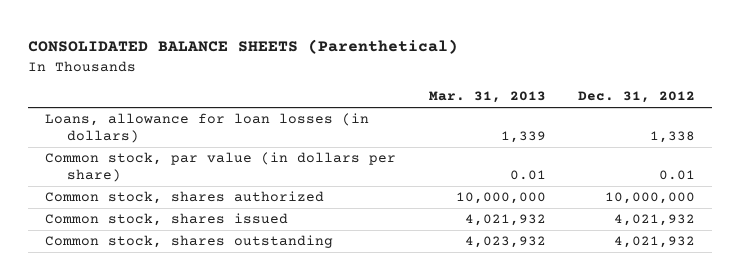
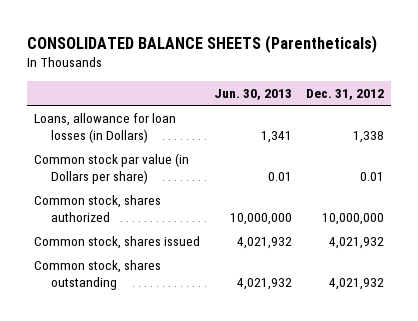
[28,38,459,54] CONSOLIDATED BALANCE SHEETS (Parenthetical) -> [27,34,378,53] CONSOLIDATED BALANCE SHEETS (Parentheticals)
[428,91,546,104] Mar. 31, 2013 -> none
none -> [214,89,293,101] Jun. 30, 2013
[44,113,369,144] Loans, allowance for loan losses (in dollars) -> [34,113,177,144] Loans, allowance for loan losses (in Dollars)
[44,152,396,183] Common stock, par value (in dollars per share) -> [34,153,190,185] Common stock par value (in Dollars per share)

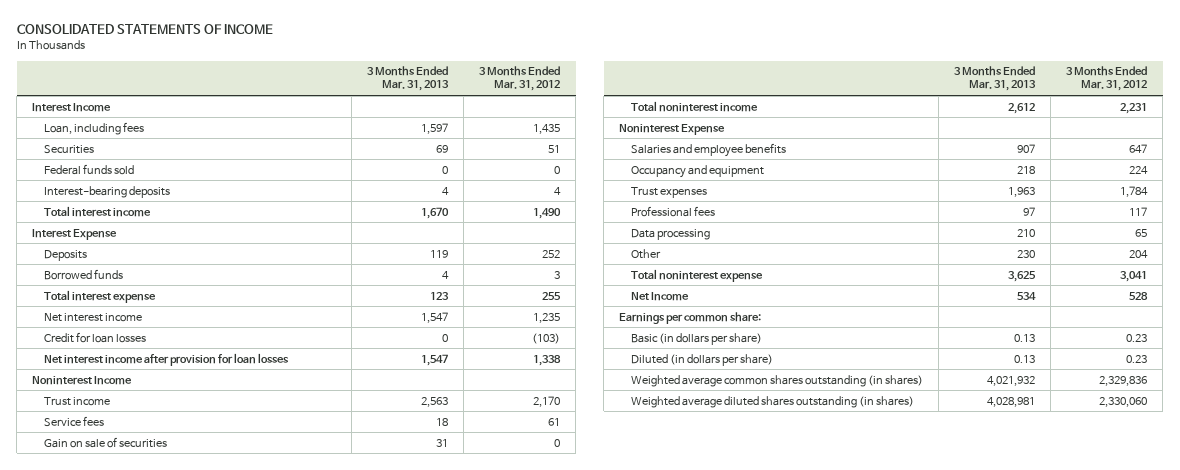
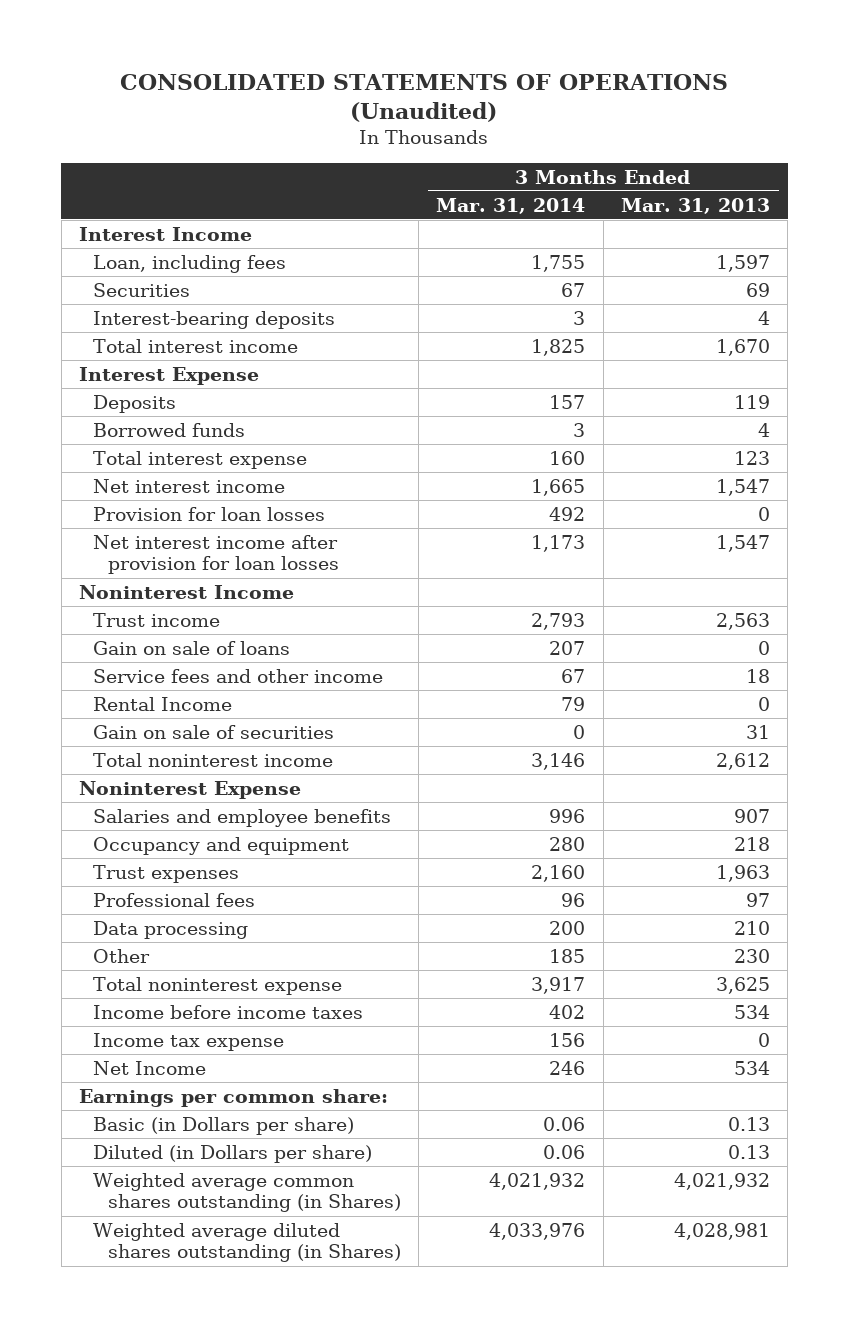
[16,24,273,35] CONSOLIDATED STATEMENTS OF INCOME -> [120,74,729,123] CONSOLIDATED STATEMENTS OF OPERATIONS (Unaudited)
[479,66,561,92] 3 Months Ended Mar. 31, 2012 -> none
none -> [436,197,586,214] Mar. 31, 2014
[43,163,134,175] Federal funds sold -> none
[43,331,146,343] Credit for loan losses -> [93,506,326,521] Provision for loan losses
none -> [93,640,291,655] Gain on sale of loans
[43,415,104,427] Service fees -> [93,668,384,683] Service fees and other income
none -> [93,696,233,711] Rental Income
none -> [93,1004,364,1019] Income before income taxes
none -> [93,1032,285,1051] Income tax expense
[630,332,762,345] Basic (in dollars per share) -> [93,1116,355,1135] Basic (in Dollars per share)
[630,353,773,366] Diluted (in dollars per share) -> [93,1144,373,1163] Diluted (in Dollars per share)
[630,374,923,387] Weighted average common shares outstanding (in shares) -> [93,1172,401,1213] Weighted average common shares outstanding (in Shares)
[630,395,914,408] Weighted average diluted shares outstanding (in shares) -> [93,1222,401,1263] Weighted average diluted shares outstanding (in Shares)

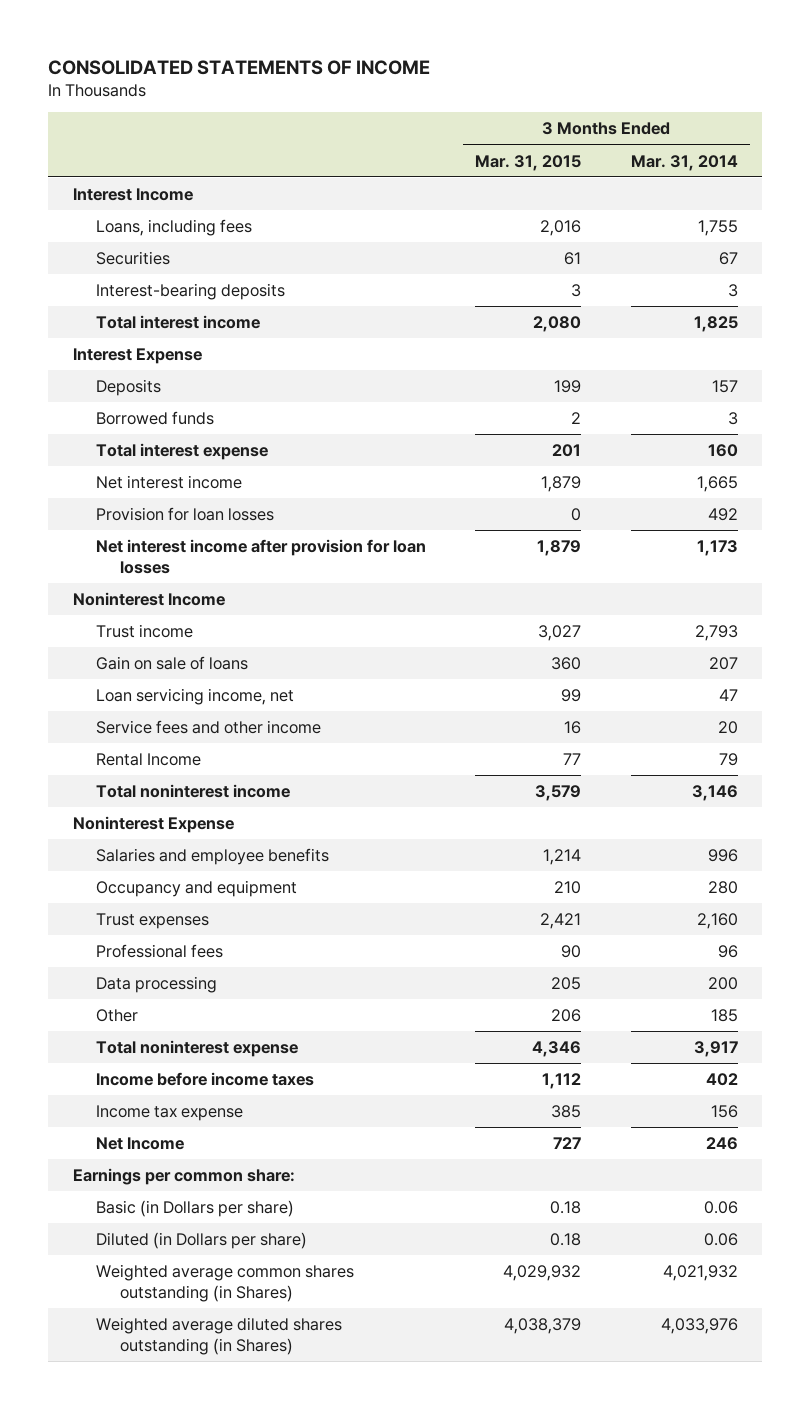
[120,74,729,123] CONSOLIDATED STATEMENTS OF OPERATIONS (Unaudited) -> [48,59,431,75] CONSOLIDATED STATEMENTS OF INCOME
[620,197,770,214] Mar. 31, 2013 -> none
none -> [475,154,582,171] Mar. 31, 2015
[93,254,287,273] Loan, including fees -> [96,218,253,236] Loans, including fees
none -> [96,687,295,705] Loan servicing income, net
[561,668,586,683] 67 -> [717,720,738,734] 20
[93,724,335,739] Gain on sale of securities -> none

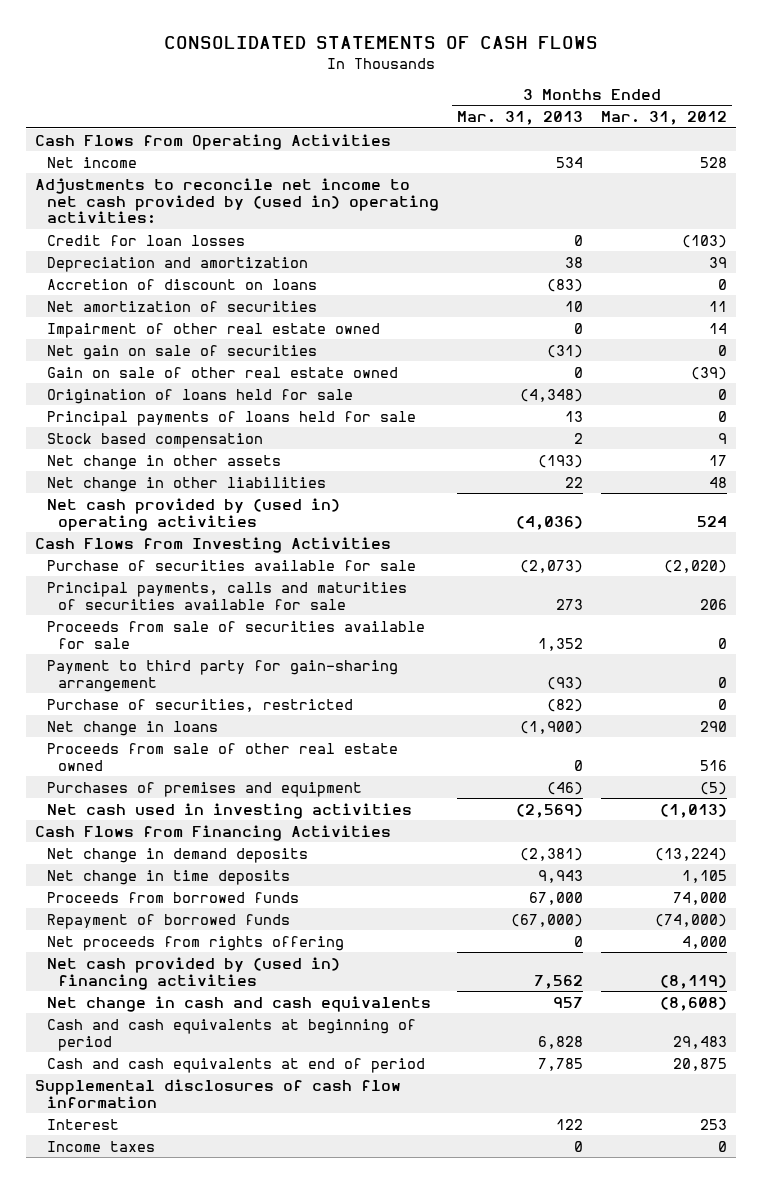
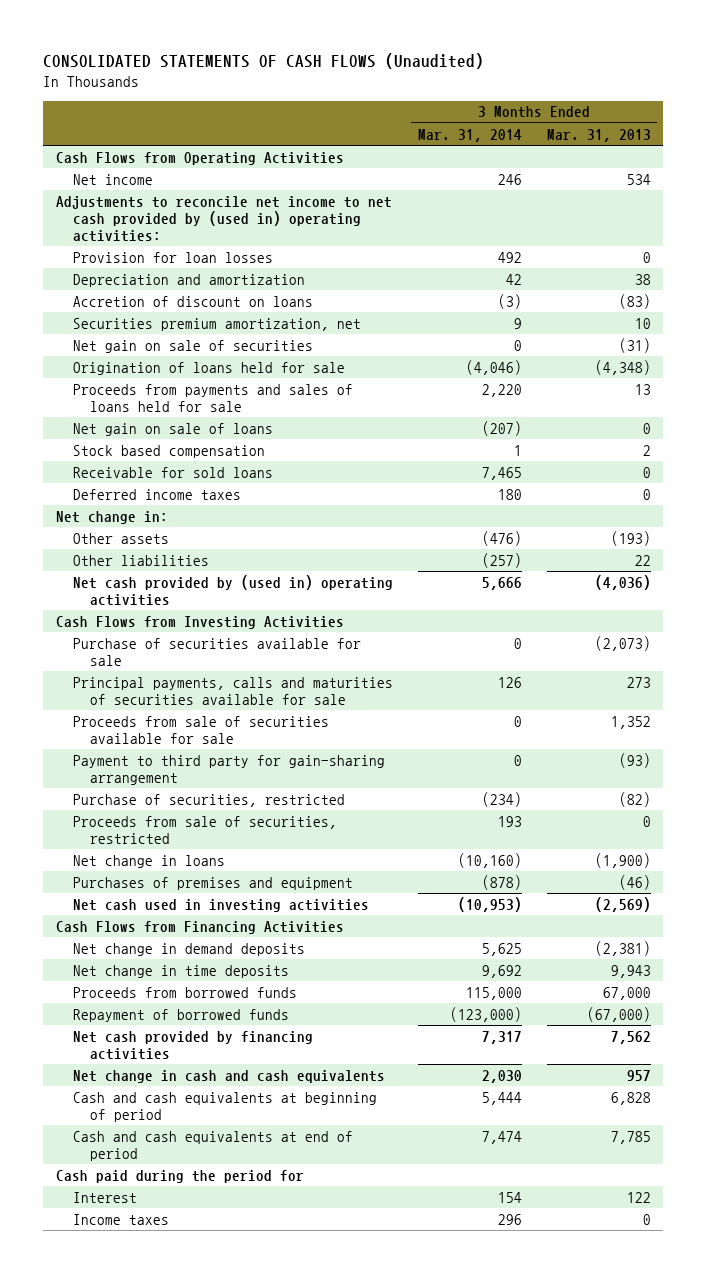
[164,35,599,49] CONSOLIDATED STATEMENTS OF CASH FLOWS -> [43,53,485,70] CONSOLIDATED STATEMENTS OF CASH FLOWS (Unaudited)
[600,111,727,126] Mar. 31, 2012 -> none
none -> [417,128,522,142] Mar. 31, 2014
[46,234,245,246] Credit for loan losses -> [72,251,273,263] Provision for loan losses
[46,322,380,338] Impairment of other real estate owned -> none
[46,300,317,312] Net amortization of securities -> [72,317,361,331] Securities premium amortization, net
[46,366,398,378] Gain on sale of other real estate owned -> none
[46,410,416,426] Principal payments of loans held for sale -> [72,383,353,412] Proceeds from payments and sales of loans held for sale
none -> [72,422,273,436] Net gain on sale of loans
none -> [72,466,273,478] Receivable for sold loans
none -> [72,488,241,500] Deferred income taxes
none -> [55,510,168,524] Net change in:
[46,454,281,470] Net change in other assets -> [72,532,169,544] Other assets
[46,476,326,492] Net change in other liabilities -> [72,554,209,566] Other liabilities
none -> [72,815,337,844] Proceeds from sale of securities, restricted
[46,742,398,771] Proceeds from sale of other real estate owned -> none
[46,935,344,951] Net proceeds from rights offering -> none
[46,956,340,990] Net cash provided by (used in) financing activities -> [72,1030,313,1060] Net cash provided by financing activities
[35,1078,402,1108] Supplemental disclosures of cash flow information -> none
none -> [55,1169,304,1183] Cash paid during the period for

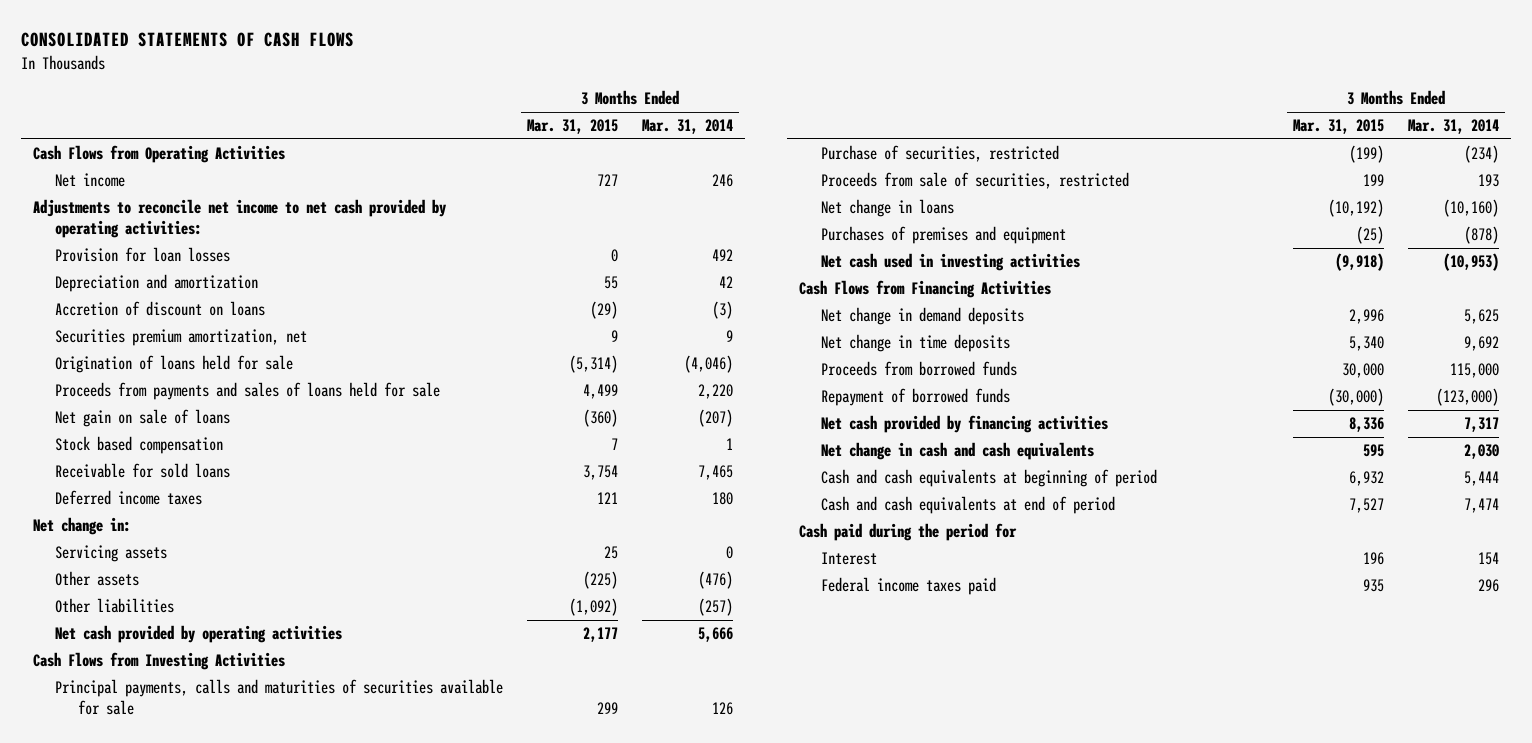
[43,53,485,70] CONSOLIDATED STATEMENTS OF CASH FLOWS (Unaudited) -> [20,32,354,48] CONSOLIDATED STATEMENTS OF CASH FLOWS
[546,128,651,142] Mar. 31, 2013 -> none
none -> [527,119,619,135] Mar. 31, 2015
[55,195,392,242] Adjustments to reconcile net income to net cash provided by (used in) operating activities: -> [32,199,446,239] Adjustments to reconcile net income to net cash provided by operating activities:
[72,339,313,353] Net gain on sale of securities -> none
none -> [55,545,168,563] Servicing assets
[72,574,393,606] Net cash provided by (used in) operating activities -> [55,625,343,644] Net cash provided by operating activities
[72,637,361,666] Purchase of securities available for sale -> none
[72,715,329,744] Proceeds from sale of securities available for sale -> none
[72,754,385,785] Payment to third party for gain-sharing arrangement -> none
[72,1213,169,1225] Income taxes -> [821,577,997,596] Federal income taxes paid

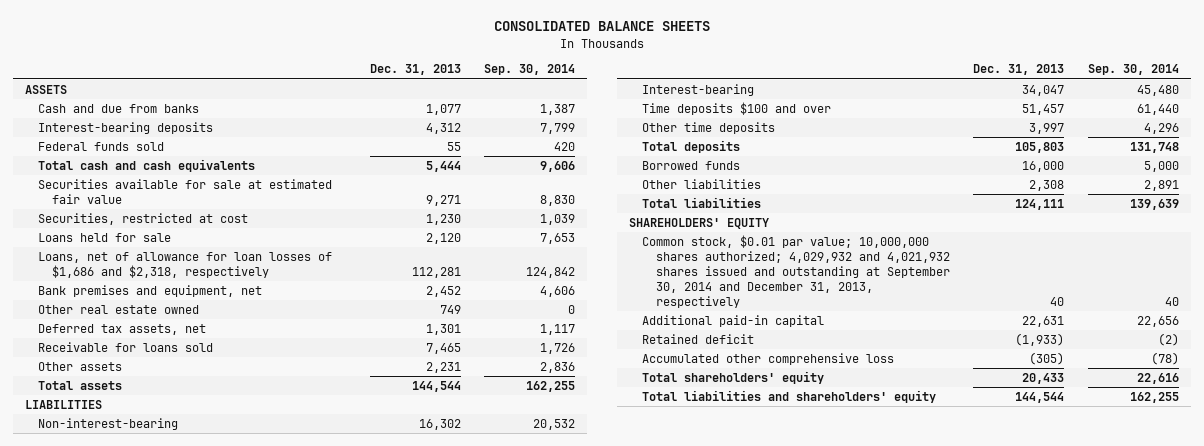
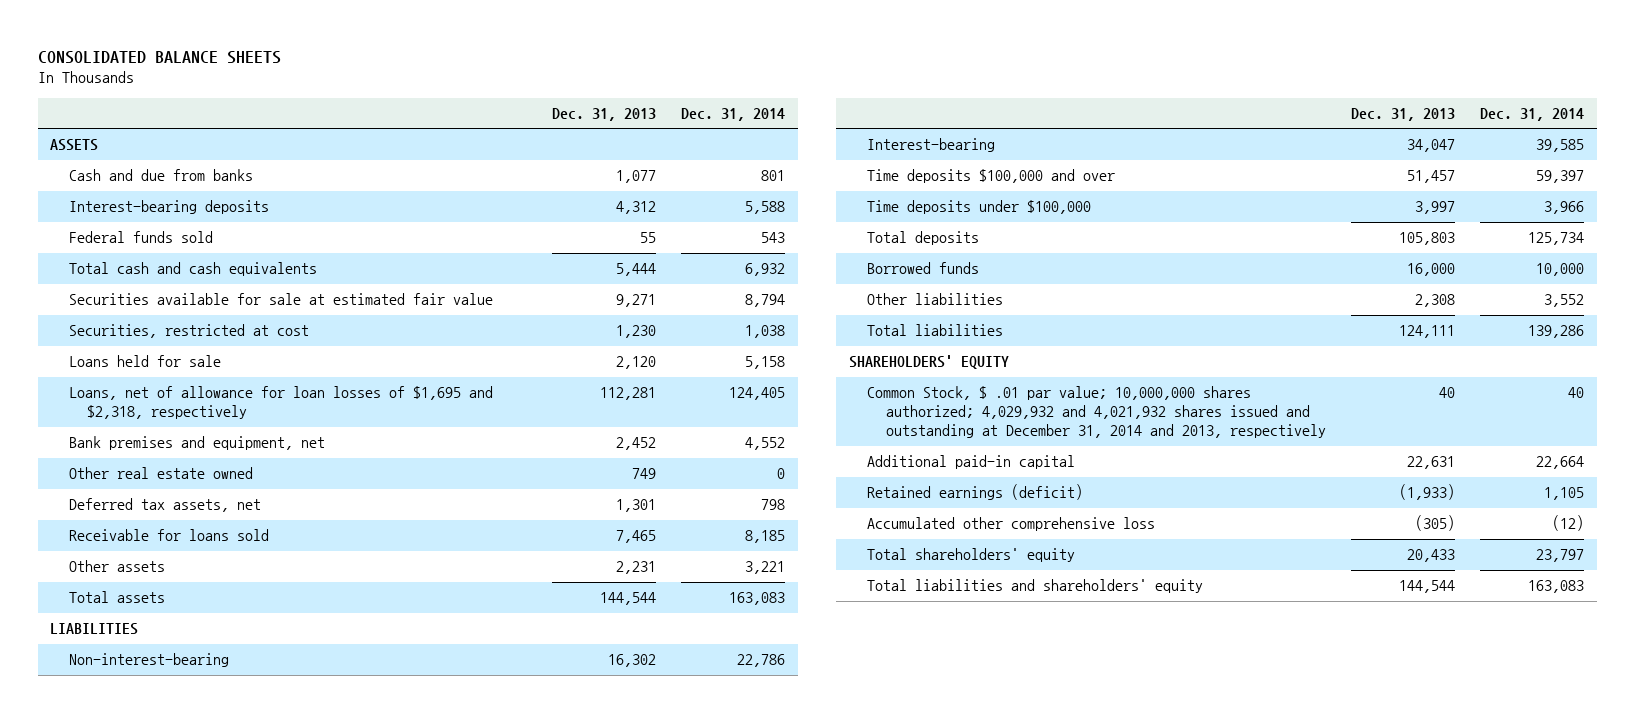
[484,64,576,76] Sep. 30, 2014 -> none
none -> [681,107,786,121] Dec. 31, 2014
[38,251,333,278] Loans, net of allowance for loan losses of $1,686 and $2,318, respectively -> [68,386,493,420] Loans, net of allowance for loan losses of $1,695 and $2,318, respectively
[642,101,832,115] Time deposits $100 and over -> [867,169,1116,184] Time deposits $100,000 and over
[642,121,776,134] Other time deposits -> [867,200,1092,215] Time deposits under $100,000
[642,234,950,308] Common stock, $0.01 par value; 10,000,000 shares authorized; 4,029,932 and 4,021,932 shares issued and outstanding at September 30, 2014 and December 31, 2013, respectively -> [867,386,1326,439] Common Stock, $ .01 par value; 10,000,000 shares authorized; 4,029,932 and 4,021,932 shares issued and outstanding at December 31, 2014 and 2013, respectively
[642,333,755,344] Retained deficit -> [867,484,1084,501] Retained earnings (deficit)

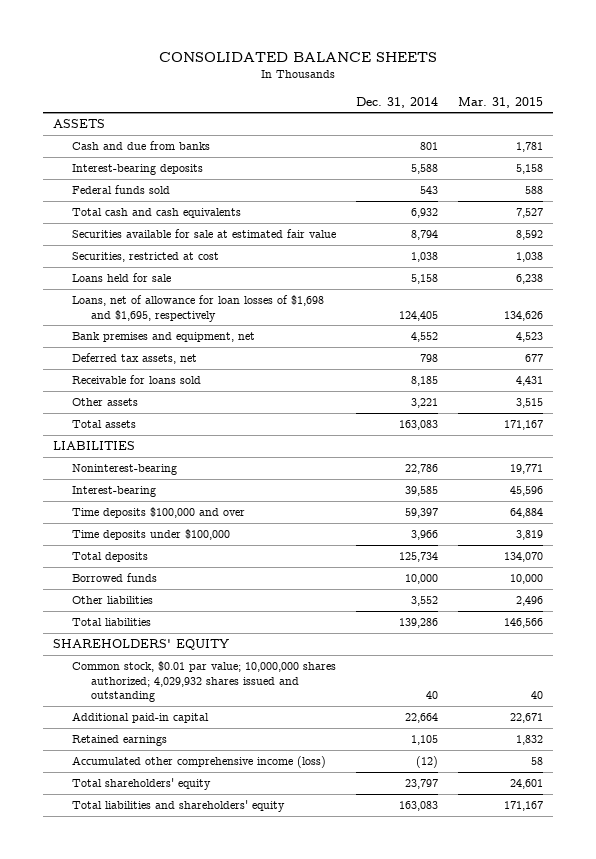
[552,107,657,121] Dec. 31, 2013 -> none
none -> [458,96,544,108] Mar. 31, 2015
[68,386,493,420] Loans, net of allowance for loan losses of $1,695 and $2,318, respectively -> [71,295,324,322] Loans, net of allowance for loan losses of $1,698 and $1,695, respectively
[68,467,253,480] Other real estate owned -> none
[68,653,229,668] Non-interest-bearing -> [71,464,177,476] Noninterest-bearing
[867,386,1326,439] Common Stock, $ .01 par value; 10,000,000 shares authorized; 4,029,932 and 4,021,932 shares issued and outstanding at December 31, 2014 and 2013, respectively -> [71,661,336,702] Common stock, $0.01 par value; 10,000,000 shares authorized; 4,029,932 shares issued and outstanding
[867,484,1084,501] Retained earnings (deficit) -> [71,735,167,747] Retained earnings
[867,517,1156,532] Accumulated other comprehensive loss -> [71,756,326,769] Accumulated other comprehensive income (loss)

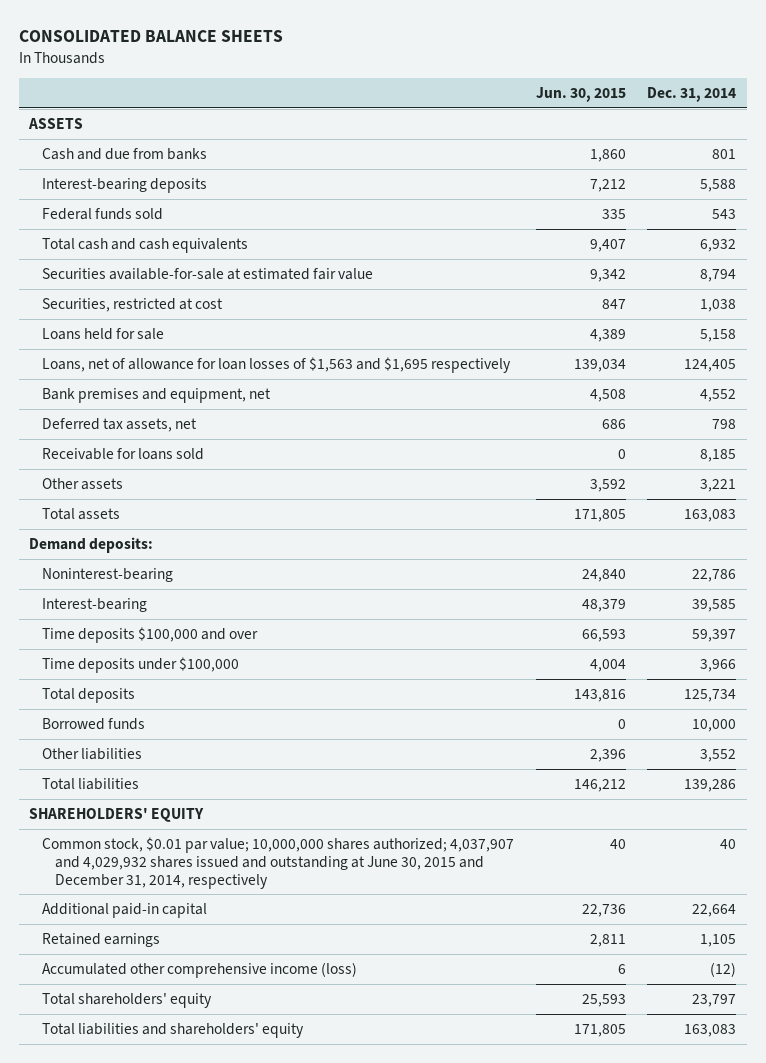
[458,96,544,108] Mar. 31, 2015 -> none
none -> [535,87,626,103] Jun. 30, 2015
[71,229,336,239] Securities available for sale at estimated fair value -> [42,267,374,280] Securities available-for-sale at estimated fair value
[71,295,324,322] Loans, net of allowance for loan losses of $1,698 and $1,695, respectively -> [42,356,512,373] Loans, net of allowance for loan losses of $1,563 and $1,695 respectively
[52,441,135,451] LIABILITIES -> none
none -> [29,536,154,553] Demand deposits:
[71,661,336,702] Common stock, $0.01 par value; 10,000,000 shares authorized; 4,029,932 shares issued and outstanding -> [42,836,515,889] Common stock, $0.01 par value; 10,000,000 shares authorized; 4,037,907 and 4,029,932 shares issued and outstanding at June 30, 2015 and December 31, 2014, respectively

